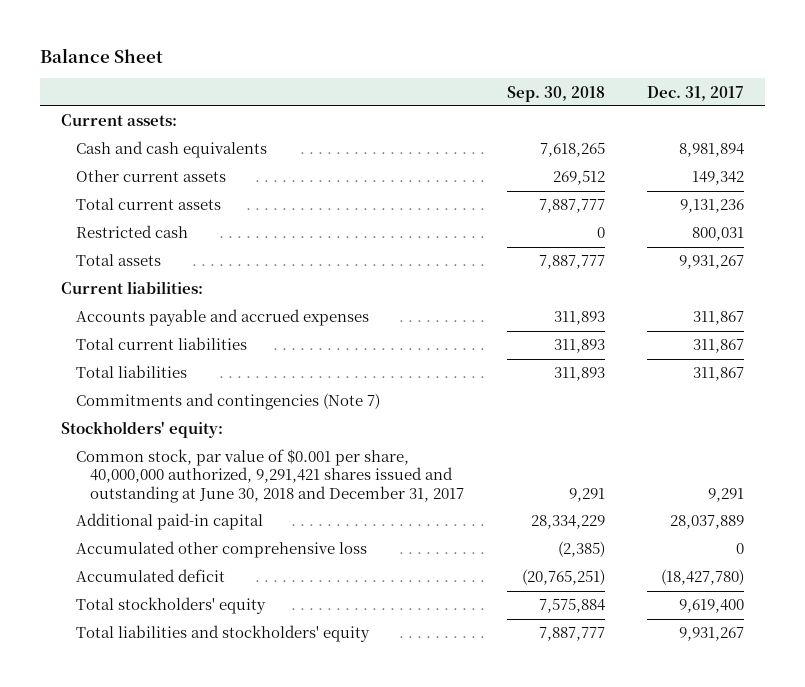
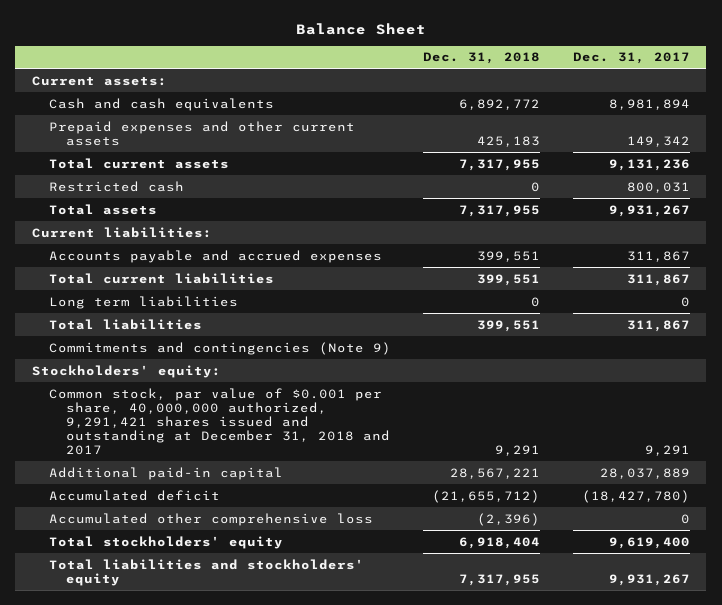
[506,85,605,102] Sep. 30, 2018 -> none
none -> [423,52,541,65] Dec. 31, 2018
[75,170,226,183] Other current assets -> [48,120,355,146] Prepaid expenses and other current assets
none -> [48,295,238,309] Long term liabilities
[75,393,380,411] Commitments and contingencies (Note 7) -> [48,341,391,355] Commitments and contingencies (Note 9)
[75,449,465,503] Common stock, par value of $0.001 per share, 40,000,000 authorized, 9,291,421 shares issued and outstanding at June 30, 2018 and December 31, 2017 -> [48,387,390,456] Common stock, par value of $0.001 per share, 40,000,000 authorized, 9,291,421 shares issued and outstanding at December 31, 2018 and 2017
[75,541,367,559] Accumulated other comprehensive loss -> [48,512,373,526] Accumulated other comprehensive loss

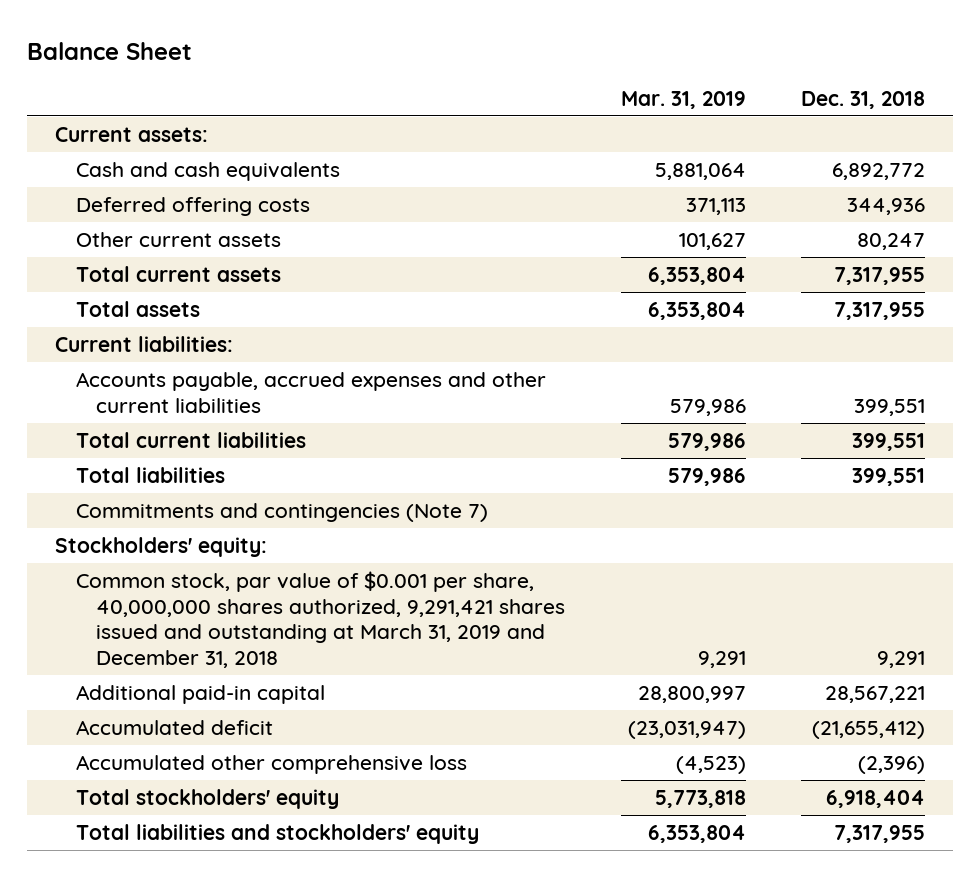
[573,52,691,65] Dec. 31, 2017 -> none
none -> [620,91,746,110] Mar. 31, 2019
none -> [75,196,310,216] Deferred offering costs
[48,120,355,146] Prepaid expenses and other current assets -> [75,231,281,247] Other current assets
[477,135,541,147] 425,183 -> [857,232,926,250] 80,247
[48,180,184,192] Restricted cash -> none
[48,249,382,263] Accounts payable and accrued expenses -> [75,371,546,413] Accounts payable, accrued expenses and other current liabilities
[48,295,238,309] Long term liabilities -> none
[48,341,391,355] Commitments and contingencies (Note 9) -> [75,502,488,522] Commitments and contingencies (Note 7)
[48,387,390,456] Common stock, par value of $0.001 per share, 40,000,000 authorized, 9,291,421 shares issued and outstanding at December 31, 2018 and 2017 -> [75,570,566,668] Common stock, par value of $0.001 per share, 40,000,000 shares authorized, 9,291,421 shares issued and outstanding at March 31, 2019 and December 31, 2018
[432,489,541,503] (21,655,712) -> [812,720,926,739] (21,655,412)

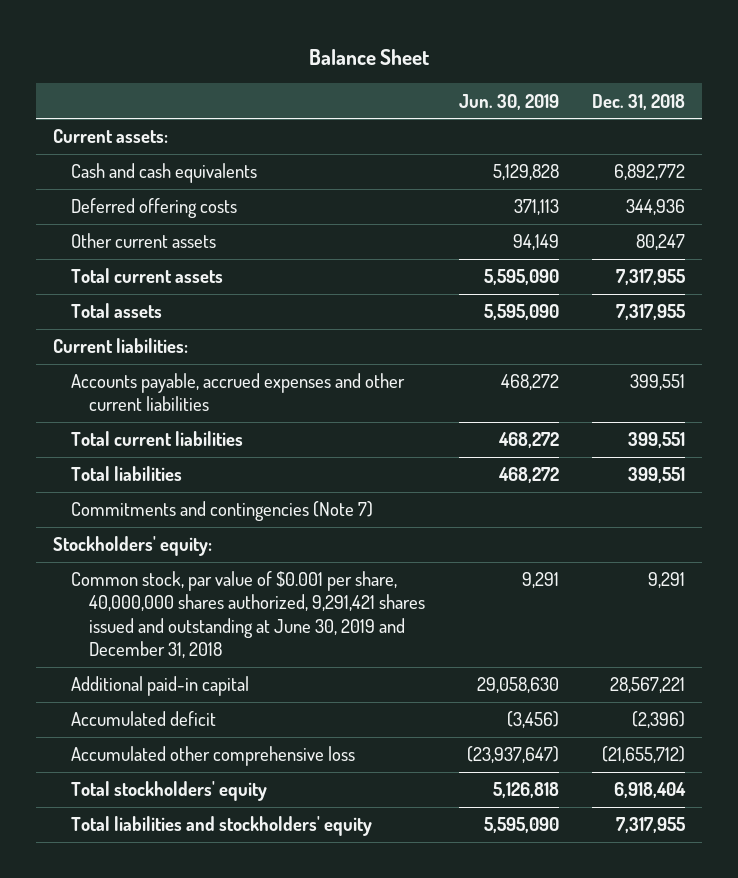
[620,91,746,110] Mar. 31, 2019 -> none
none -> [458,93,559,110] Jun. 30, 2019
[75,570,566,668] Common stock, par value of $0.001 per share, 40,000,000 shares authorized, 9,291,421 shares issued and outstanding at March 31, 2019 and December 31, 2018 -> [71,571,426,658] Common stock, par value of $0.001 per share, 40,000,000 shares authorized, 9,291,421 shares issued and outstanding at June 30, 2019 and December 31, 2018
[812,720,926,739] (21,655,412) -> [632,711,686,729] (2,396)
[858,755,926,774] (2,396) -> [602,746,686,764] (21,655,712)

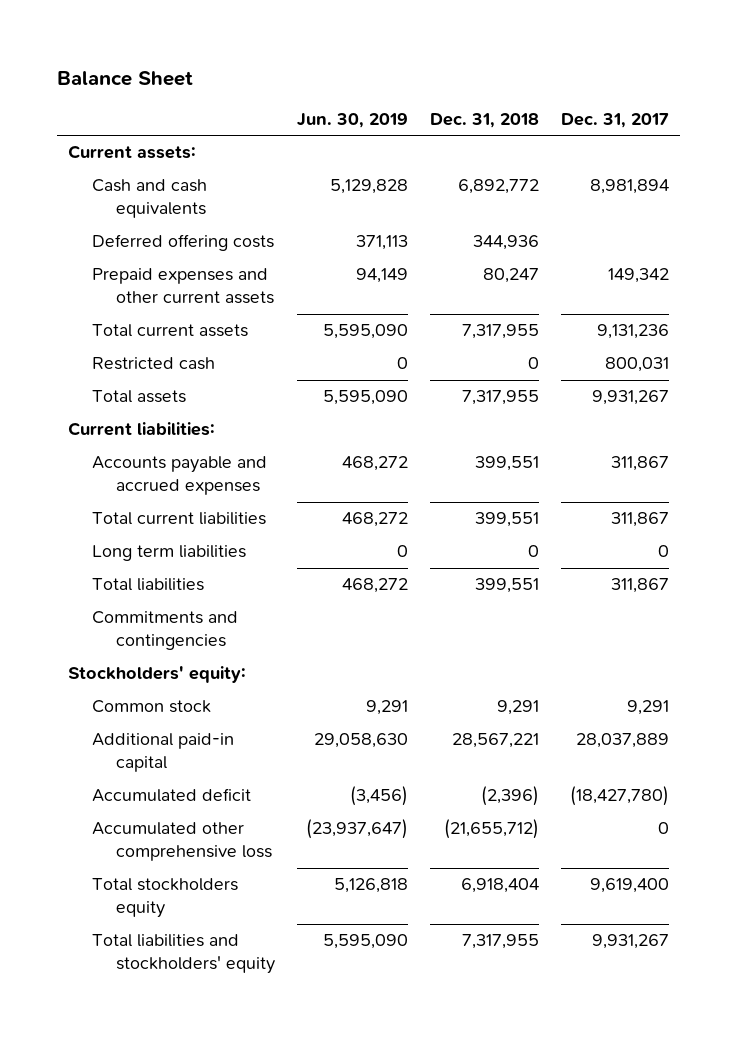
none -> [560,113,669,129] Dec. 31, 2017
[71,233,217,249] Other current assets -> [91,268,274,305] Prepaid expenses and other current assets
none -> [91,357,215,371] Restricted cash
[71,373,406,412] Accounts payable, accrued expenses and other current liabilities -> [91,456,267,496] Accounts payable and accrued expenses
none -> [91,545,246,562] Long term liabilities
[71,501,374,522] Commitments and contingencies (Note 7) -> [91,611,238,651] Commitments and contingencies
[71,571,426,658] Common stock, par value of $0.001 per share, 40,000,000 shares authorized, 9,291,421 shares issued and outstanding at June 30, 2019 and December 31, 2018 -> [91,700,211,714] Common stock
[71,781,268,802] Total stockholders' equity -> [91,878,238,919] Total stockholders equity

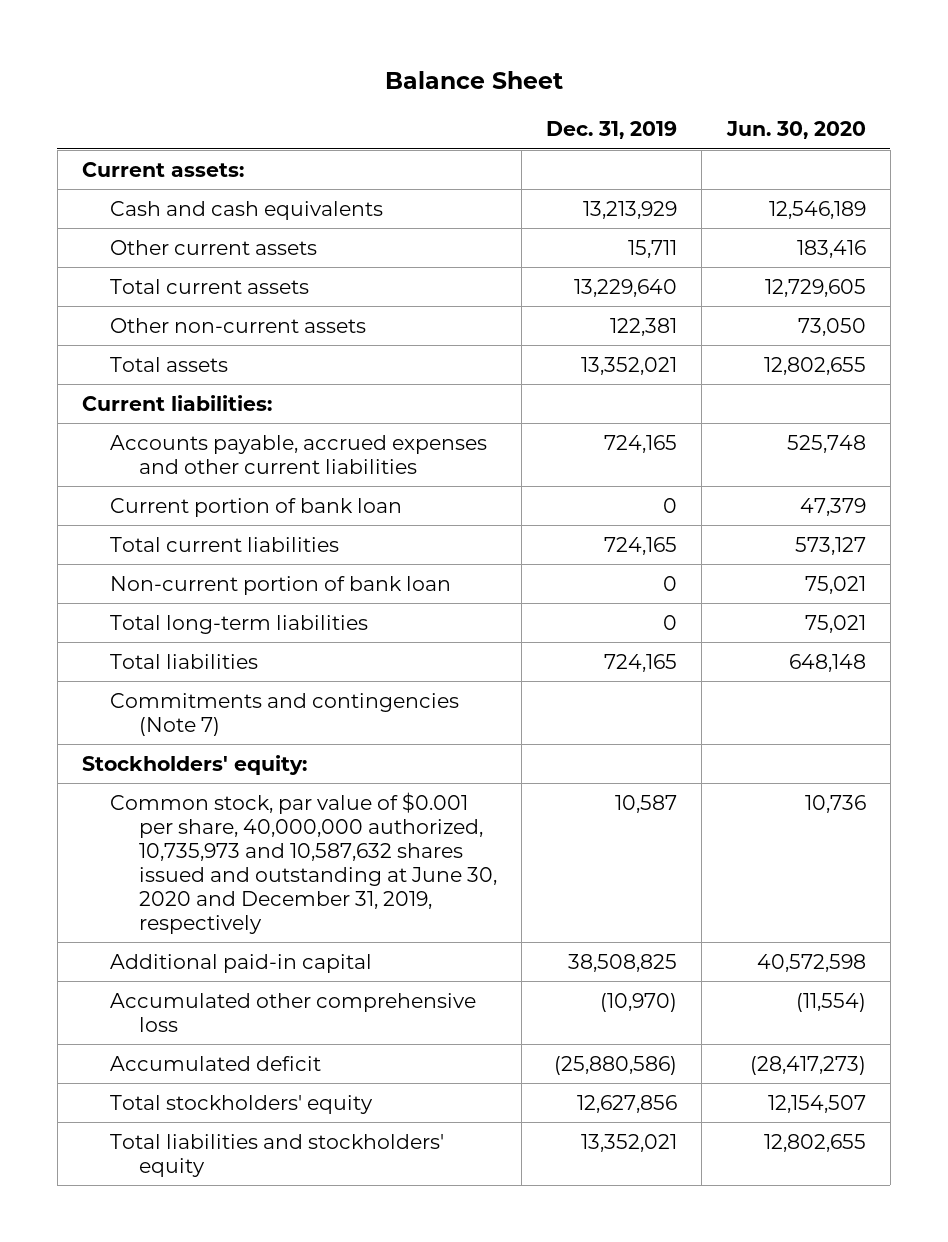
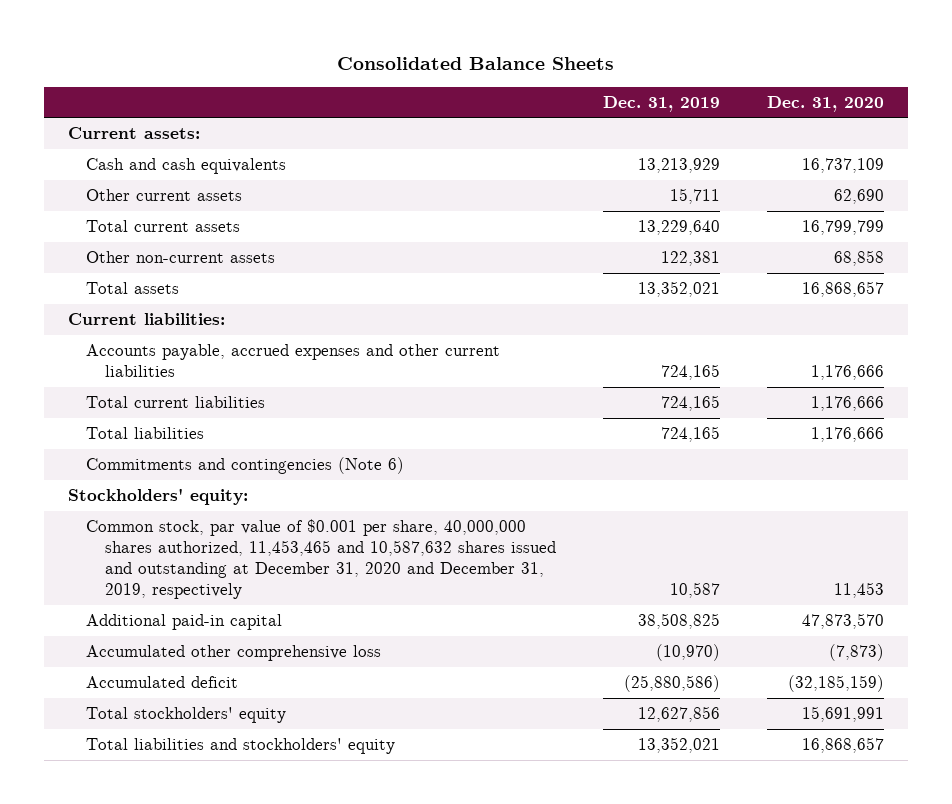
[384,71,563,90] Balance Sheet -> [337,57,615,71] Consolidated Balance Sheets
[725,121,866,140] Jun. 30, 2020 -> none
none -> [767,95,885,112] Dec. 31, 2020
[110,497,403,517] Current portion of bank loan -> none
[110,575,452,595] Non-current portion of bank loan -> none
[110,614,369,634] Total long-term liabilities -> none
[110,692,460,736] Commitments and contingencies (Note 7) -> [86,457,405,475] Commitments and contingencies (Note 6)
[110,791,497,934] Common stock, par value of $0.001 per share, 40,000,000 authorized, 10,735,973 and 10,587,632 shares issued and outstanding at June 30, 2020 and December 31, 2019, respectively -> [86,519,556,600] Common stock, par value of $0.001 per share, 40,000,000 shares authorized, 11,453,465 and 10,587,632 shares issued and outstanding at December 31, 2020 and December 31, 2019, respectively

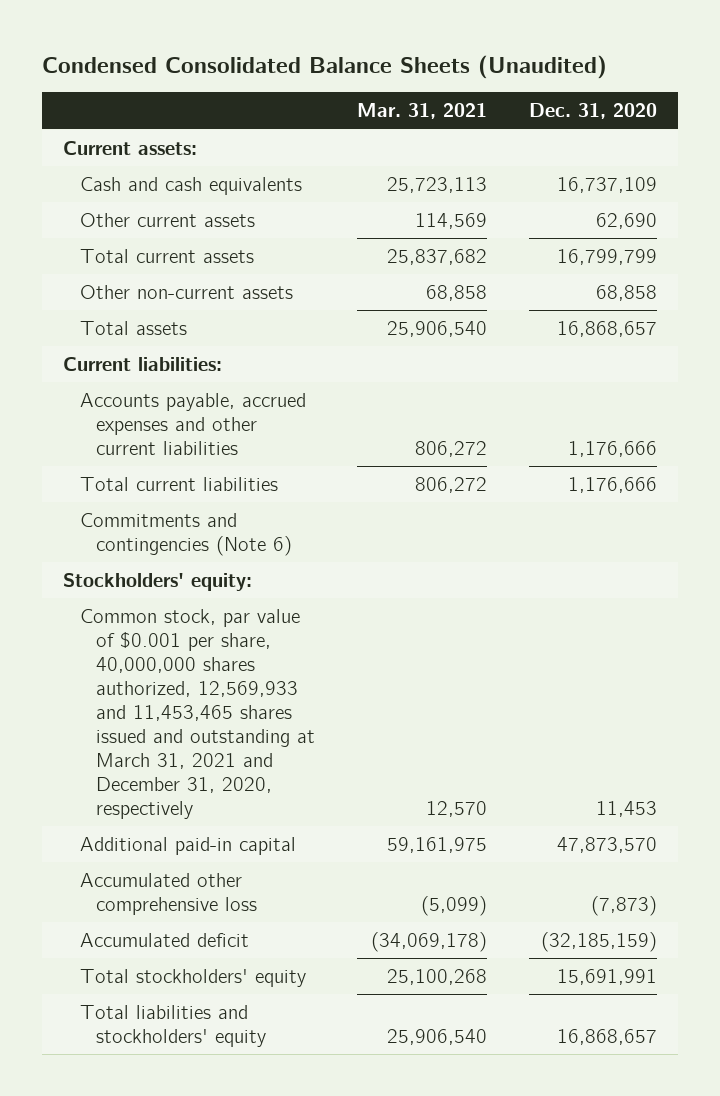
[337,57,615,71] Consolidated Balance Sheets -> [42,54,608,79] Condensed Consolidated Balance Sheets (Unaudited)
[602,95,720,112] Dec. 31, 2019 -> none
none -> [357,103,488,120] Mar. 31, 2021
[86,427,205,440] Total liabilities -> none
[86,519,556,600] Common stock, par value of $0.001 per share, 40,000,000 shares authorized, 11,453,465 and 10,587,632 shares issued and outstanding at December 31, 2020 and December 31, 2019, respectively -> [79,608,316,819] Common stock, par value of $0.001 per share, 40,000,000 shares authorized, 12,569,933 and 11,453,465 shares issued and outstanding at March 31, 2021 and December 31, 2020, respectively

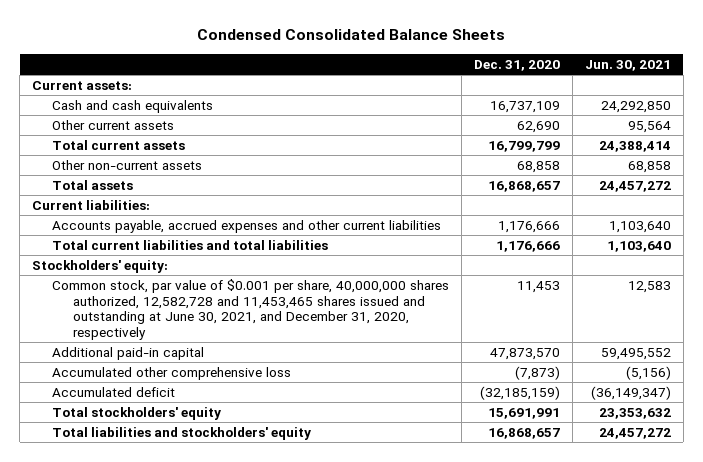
[42,54,608,79] Condensed Consolidated Balance Sheets (Unaudited) -> [197,29,506,41] Condensed Consolidated Balance Sheets
[357,103,488,120] Mar. 31, 2021 -> none
none -> [584,59,671,71] Jun. 30, 2021
[79,512,293,556] Commitments and contingencies (Note 6) -> none
[79,476,278,491] Total current liabilities -> [52,239,329,250] Total current liabilities and total liabilities
[79,608,316,819] Common stock, par value of $0.001 per share, 40,000,000 shares authorized, 12,569,933 and 11,453,465 shares issued and outstanding at March 31, 2021 and December 31, 2020, respectively -> [52,278,450,340] Common stock, par value of $0.001 per share, 40,000,000 shares authorized, 12,582,728 and 11,453,465 shares issued and outstanding at June 30, 2021, and December 31, 2020, respectively

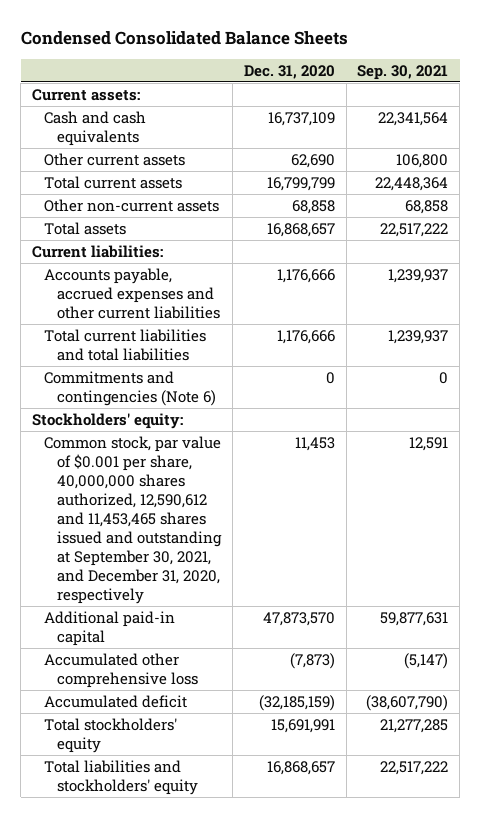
[584,59,671,71] Jun. 30, 2021 -> none
none -> [357,64,449,80] Sep. 30, 2021
none -> [44,370,216,406] Commitments and contingencies (Note 6)
[52,278,450,340] Common stock, par value of $0.001 per share, 40,000,000 shares authorized, 12,582,728 and 11,453,465 shares issued and outstanding at June 30, 2021, and December 31, 2020, respectively -> [44,435,222,604] Common stock, par value of $0.001 per share, 40,000,000 shares authorized, 12,590,612 and 11,453,465 shares issued and outstanding at September 30, 2021, and December 31, 2020, respectively

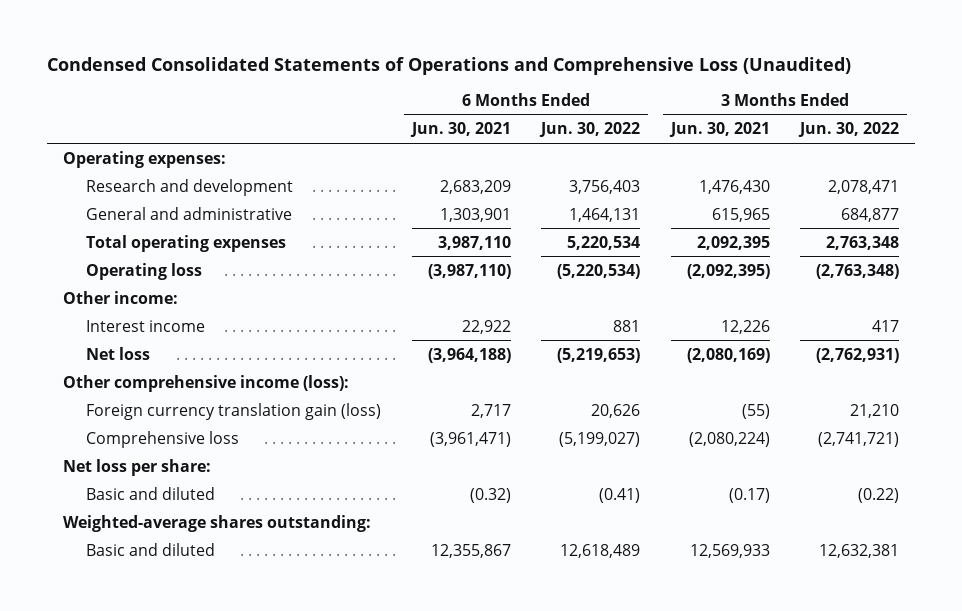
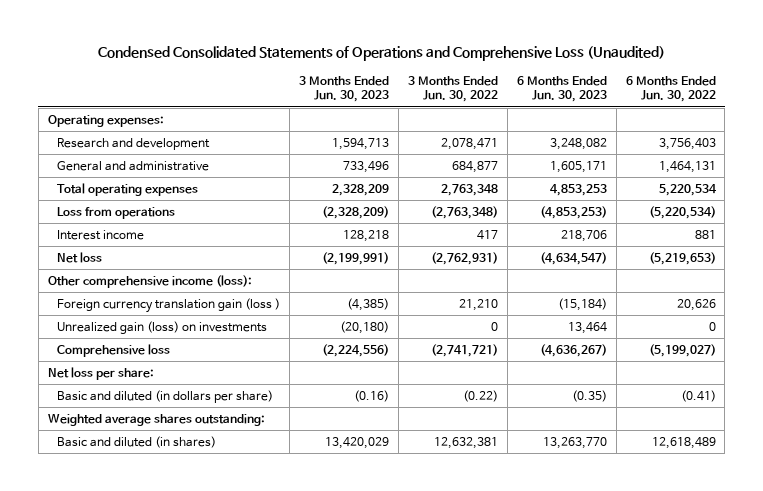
[409,122,511,138] Jun. 30, 2021 -> none
[668,122,770,138] Jun. 30, 2021 -> none
none -> [298,75,389,103] 3 Months Ended Jun. 30, 2023
none -> [516,75,607,103] 6 Months Ended Jun. 30, 2023
[62,290,178,304] Other income: -> none
[85,262,202,280] Operating loss -> [56,207,175,220] Loss from operations
[85,402,381,420] Foreign currency translation gain (loss) -> [56,298,280,314] Foreign currency translation gain (loss )
none -> [56,321,267,335] Unrealized gain (loss) on investments
[85,486,215,500] Basic and diluted -> [56,390,273,404] Basic and diluted (in dollars per share)
[62,514,371,532] Weighted-average shares outstanding: -> [47,414,265,427] Weighted average shares outstanding:
[85,542,215,556] Basic and diluted -> [56,436,216,449] Basic and diluted (in shares)

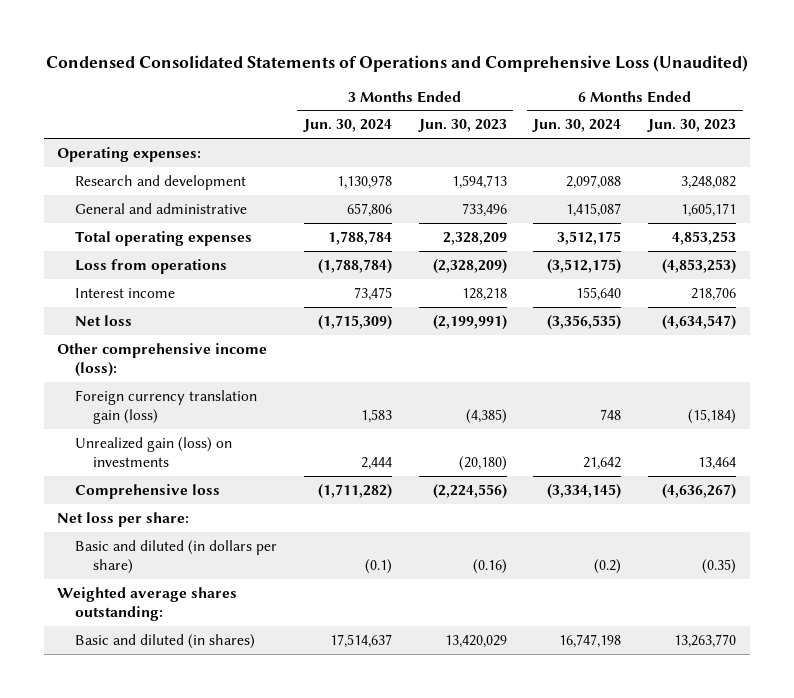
[407,75,498,103] 3 Months Ended Jun. 30, 2022 -> none
[625,75,716,103] 6 Months Ended Jun. 30, 2022 -> none
none -> [302,119,392,133] Jun. 30, 2024
none -> [532,119,622,133] Jun. 30, 2024
[56,298,280,314] Foreign currency translation gain (loss ) -> [75,389,258,425] Foreign currency translation gain (loss)

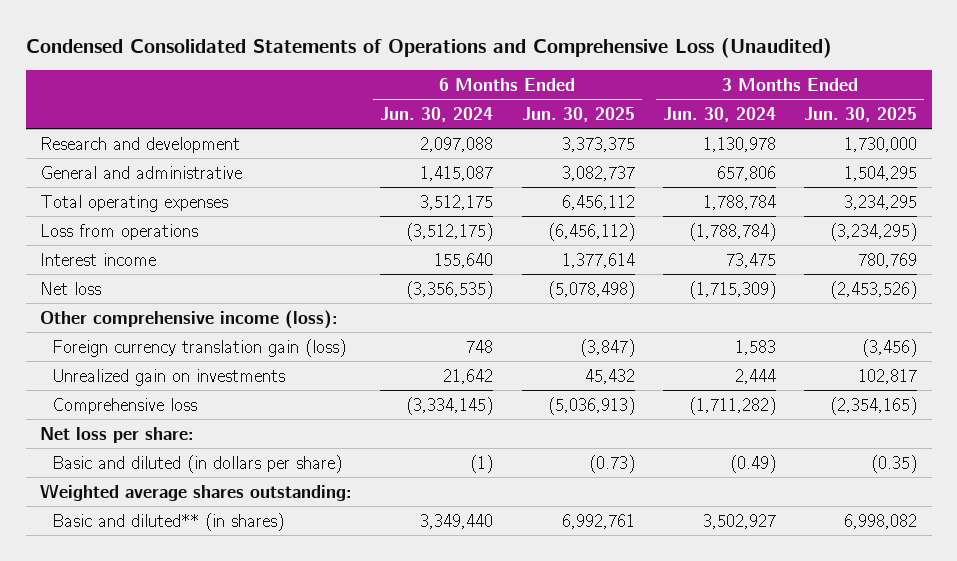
[417,119,507,133] Jun. 30, 2023 -> none
[647,119,737,133] Jun. 30, 2023 -> none
none -> [521,106,635,122] Jun. 30, 2025
none -> [804,106,918,122] Jun. 30, 2025
[57,146,202,162] Operating expenses: -> none
[75,436,233,468] Unrealized gain (loss) on investments -> [52,368,286,386] Unrealized gain on investments
[364,559,392,575] (0.1) -> [730,454,777,473] (0.49)
[594,559,622,575] (0.2) -> [470,454,494,473] (1)
[75,633,256,649] Basic and diluted (in shares) -> [52,512,285,531] Basic and diluted** (in shares)
[329,633,392,648] 17,514,637 -> [703,513,777,529] 3,502,927
[559,633,622,648] 16,747,198 -> [420,513,494,529] 3,349,440

